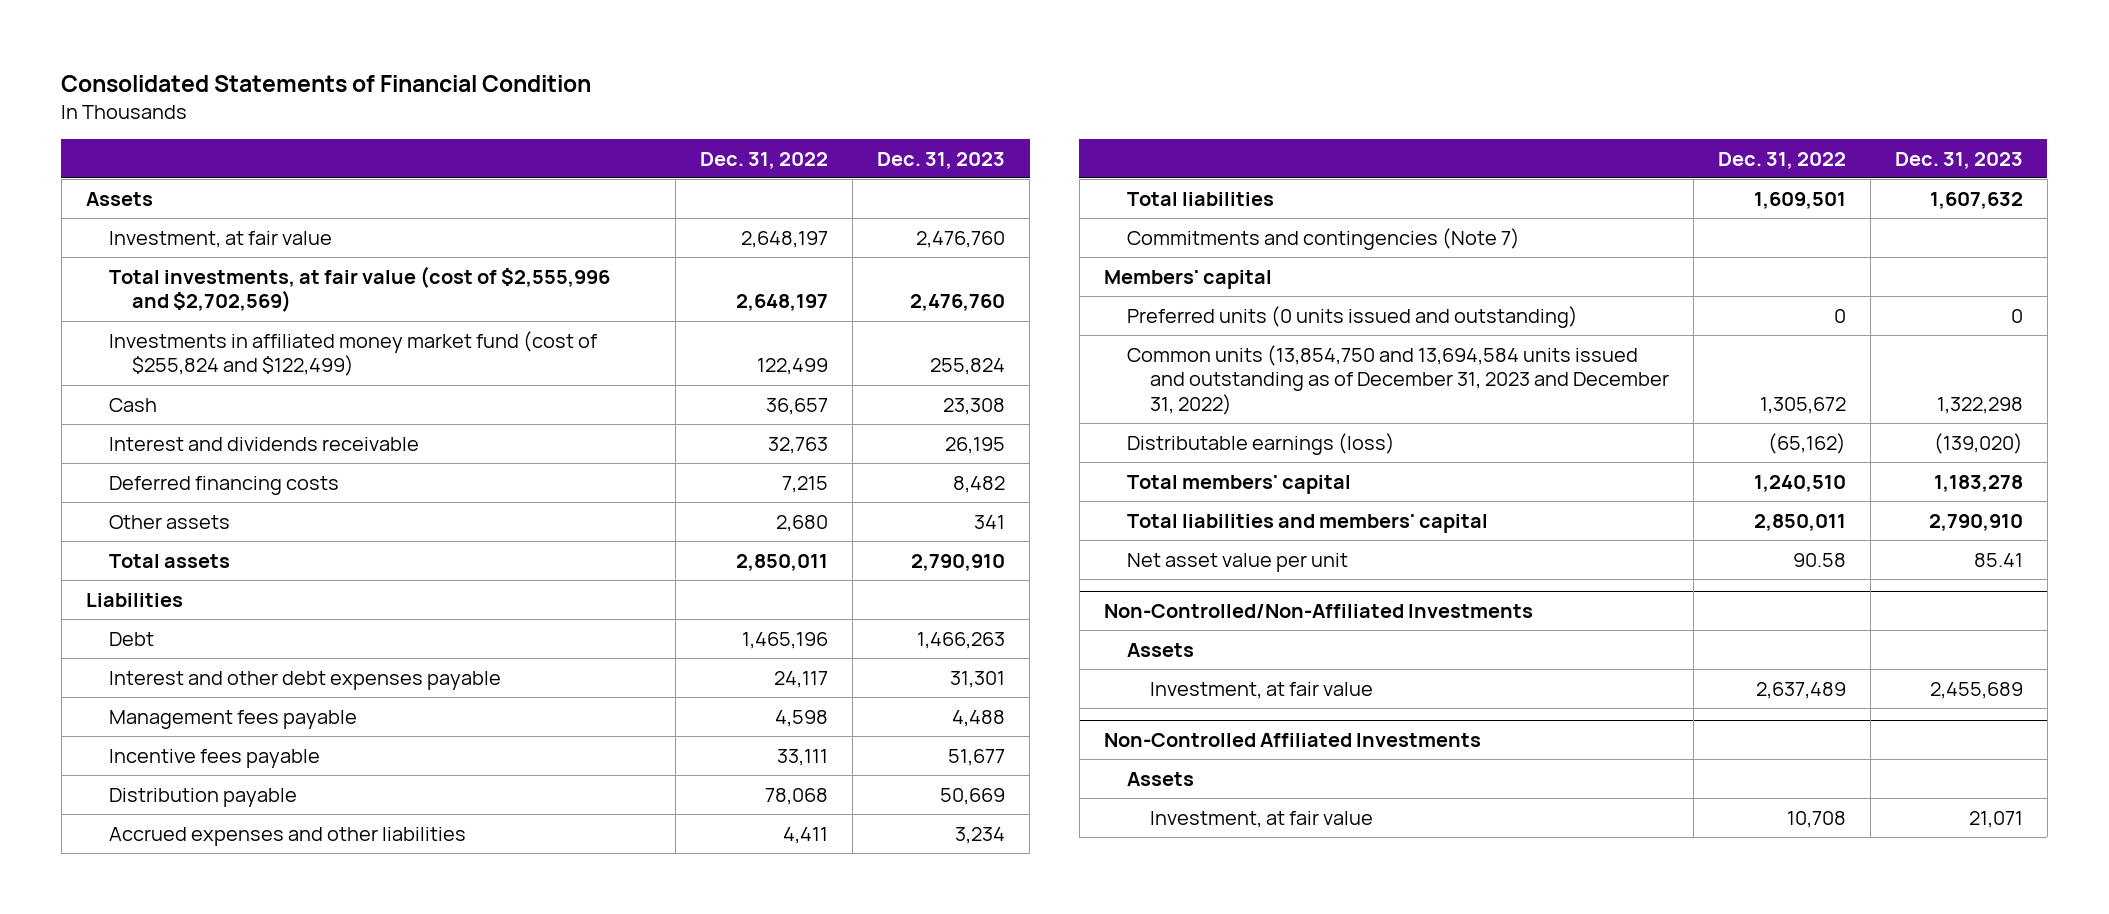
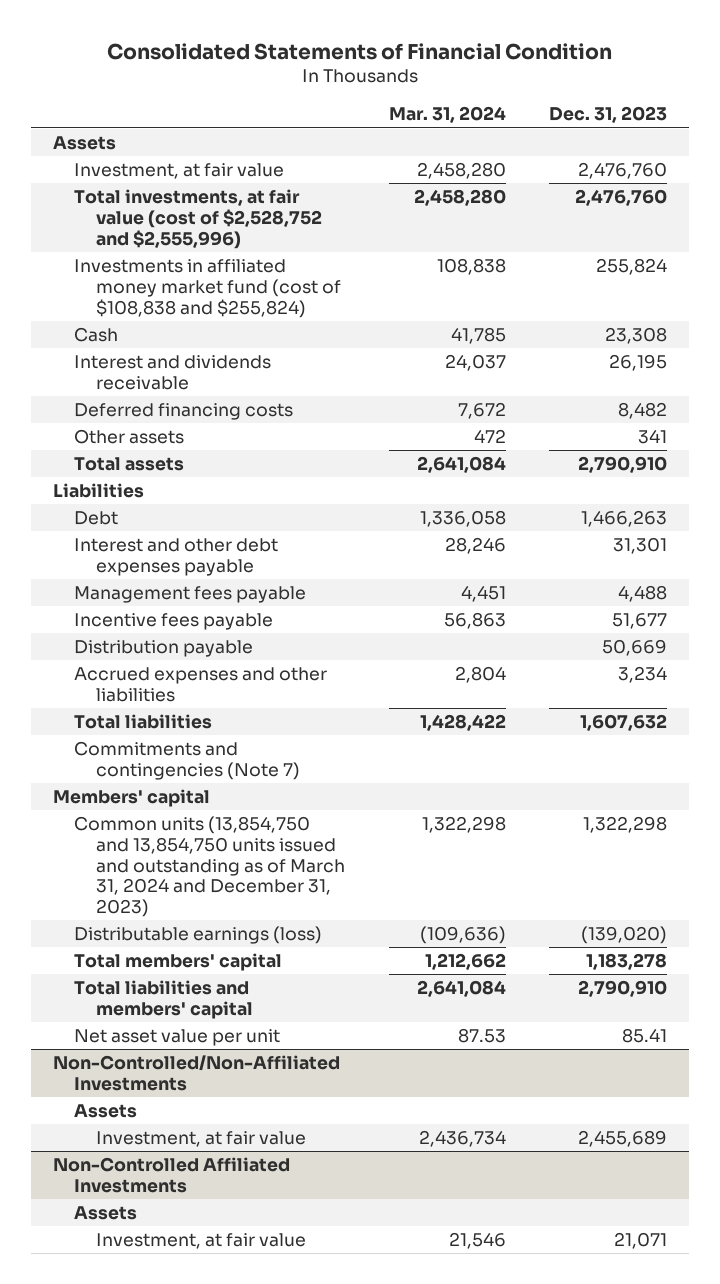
[699,151,828,169] Dec. 31, 2022 -> none
none -> [388,106,506,124] Mar. 31, 2024
[108,265,610,313] Total investments, at fair value (cost of $2,555,996 and $2,702,569) -> [74,189,323,249] Total investments, at fair value (cost of $2,528,752 and $2,555,996)
[108,330,597,377] Investments in affiliated money market fund (cost of $255,824 and $122,499) -> [74,259,342,318] Investments in affiliated money market fund (cost of $108,838 and $255,824)
[1126,305,1578,328] Preferred units (0 units issued and outstanding) -> none
[1126,344,1669,415] Common units (13,854,750 and 13,694,584 units issued and outstanding as of December 31, 2023 and December 31, 2022) -> [74,816,346,918] Common units (13,854,750 and 13,854,750 units issued and outstanding as of March 31, 2024 and December 31, 2023)

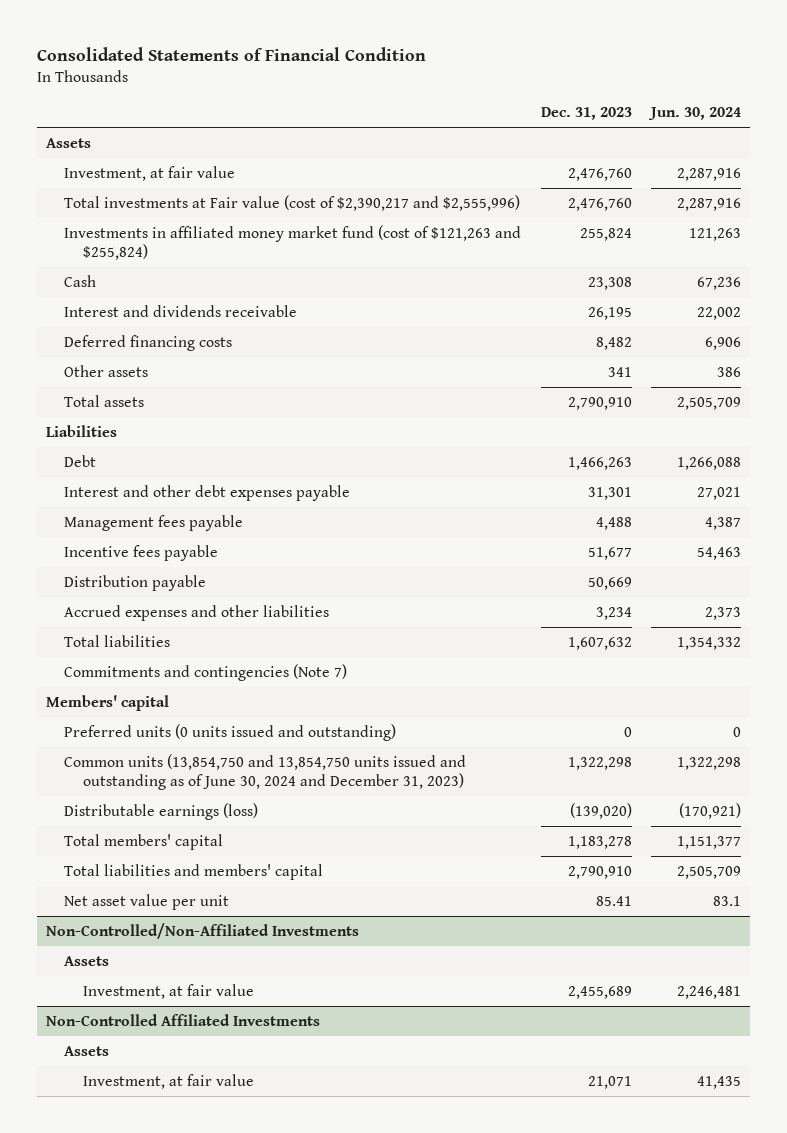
[388,106,506,124] Mar. 31, 2024 -> none
none -> [647,107,741,121] Jun. 30, 2024
[74,189,323,249] Total investments, at fair value (cost of $2,528,752 and $2,555,996) -> [64,194,521,211] Total investments at Fair value (cost of $2,390,217 and $2,555,996)
[74,259,342,318] Investments in affiliated money market fund (cost of $108,838 and $255,824) -> [64,224,522,260] Investments in affiliated money market fund (cost of $121,263 and $255,824)
none -> [64,723,397,741] Preferred units (0 units issued and outstanding)
[74,816,346,918] Common units (13,854,750 and 13,854,750 units issued and outstanding as of March 31, 2024 and December 31, 2023) -> [64,753,467,790] Common units (13,854,750 and 13,854,750 units issued and outstanding as of June 30, 2024 and December 31, 2023)

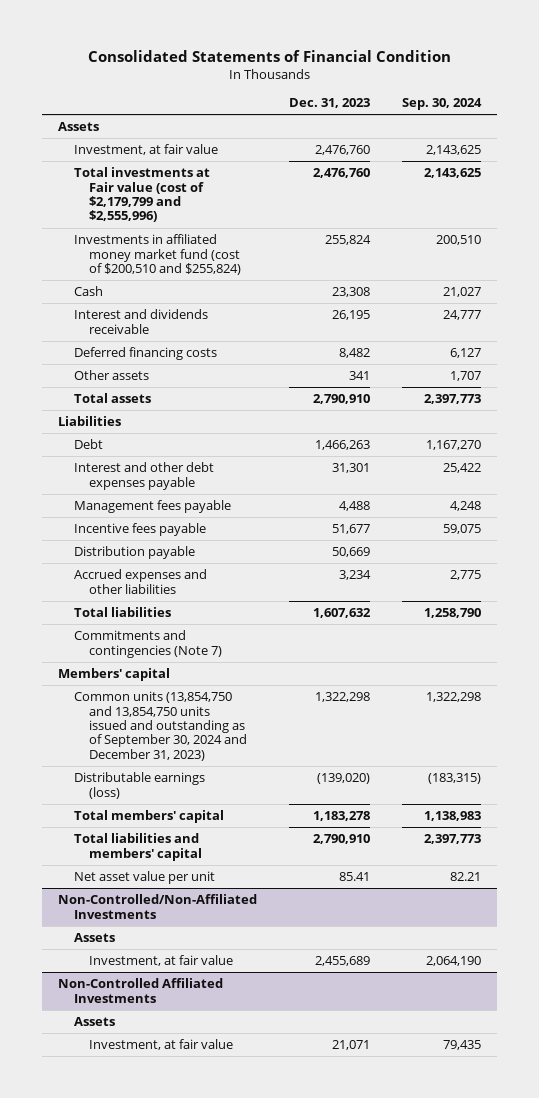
[647,107,741,121] Jun. 30, 2024 -> none
none -> [402,98,483,111] Sep. 30, 2024
[64,194,521,211] Total investments at Fair value (cost of $2,390,217 and $2,555,996) -> [73,167,210,223] Total investments at Fair value (cost of $2,179,799 and $2,555,996)
[64,224,522,260] Investments in affiliated money market fund (cost of $121,263 and $255,824) -> [73,234,242,276] Investments in affiliated money market fund (cost of $200,510 and $255,824)
[64,723,397,741] Preferred units (0 units issued and outstanding) -> none
[64,753,467,790] Common units (13,854,750 and 13,854,750 units issued and outstanding as of June 30, 2024 and December 31, 2023) -> [73,691,248,761] Common units (13,854,750 and 13,854,750 units issued and outstanding as of September 30, 2024 and December 31, 2023)

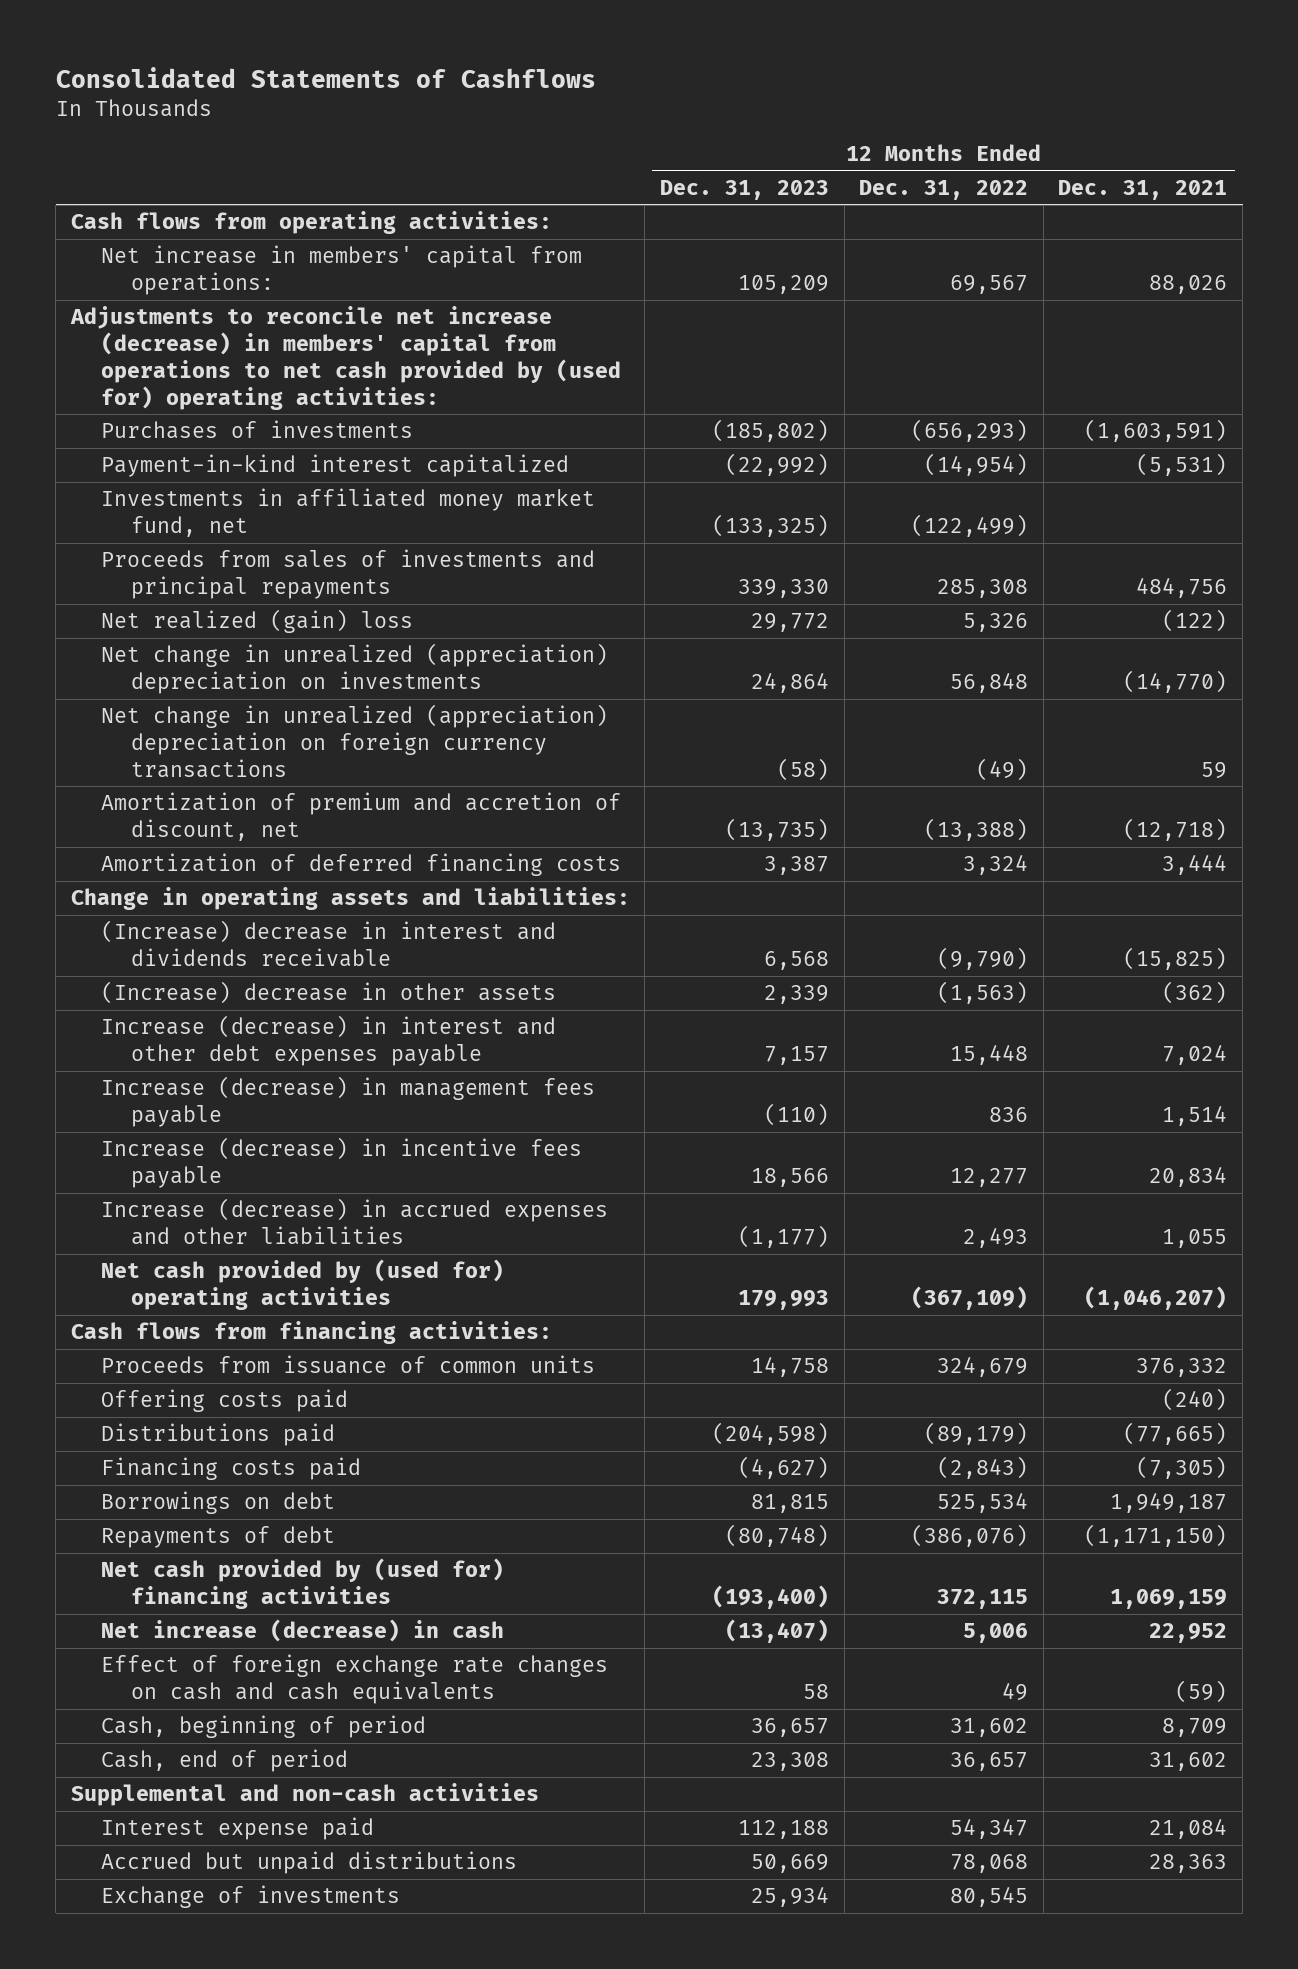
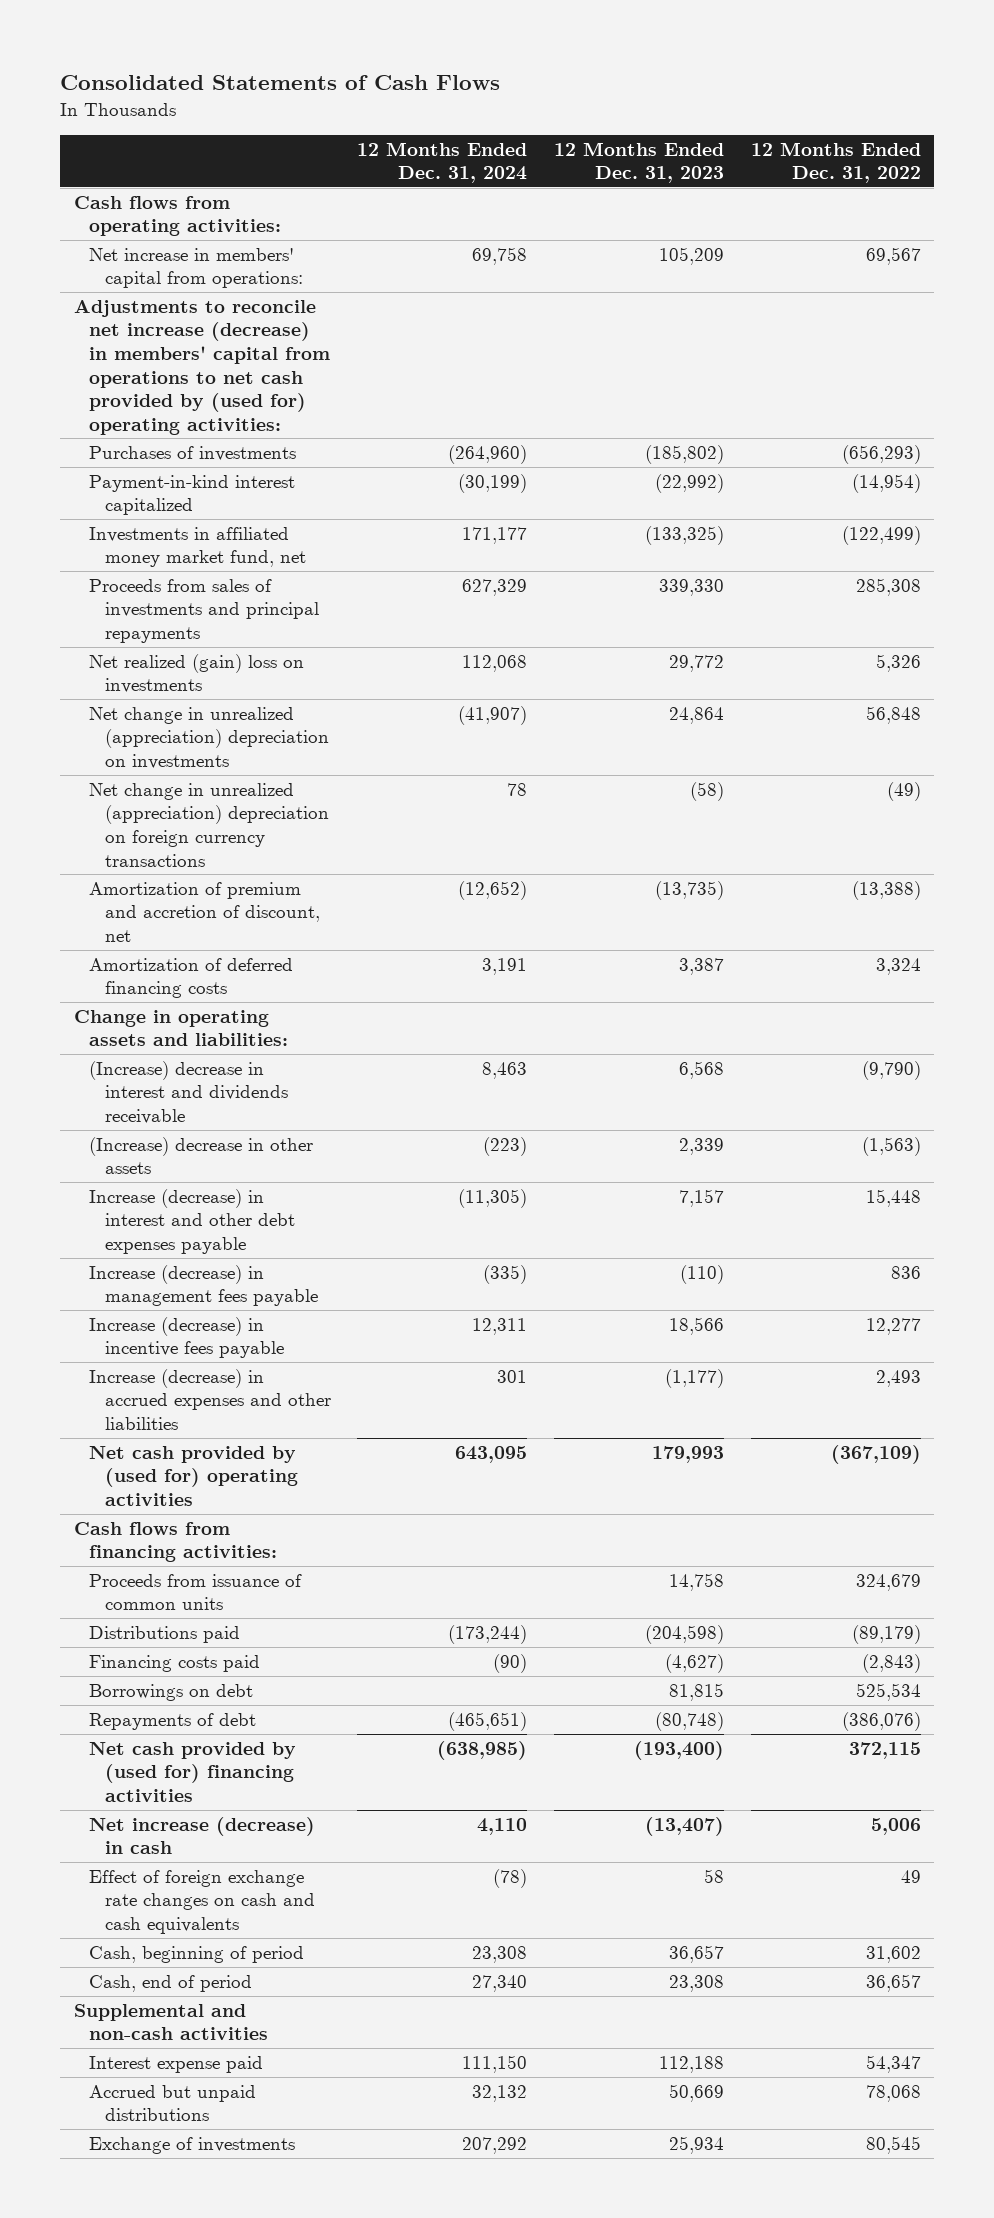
[55,66,596,88] Consolidated Statements of Cashflows -> [60,74,501,90] Consolidated Statements of Cash Flows
[1058,179,1228,200] Dec. 31, 2021 -> none
none -> [357,141,528,184] 12 Months Ended Dec. 31, 2024
[100,609,413,634] Net realized (gain) loss -> [89,653,305,694] Net realized (gain) loss on investments
[100,1389,348,1413] Offering costs paid -> none

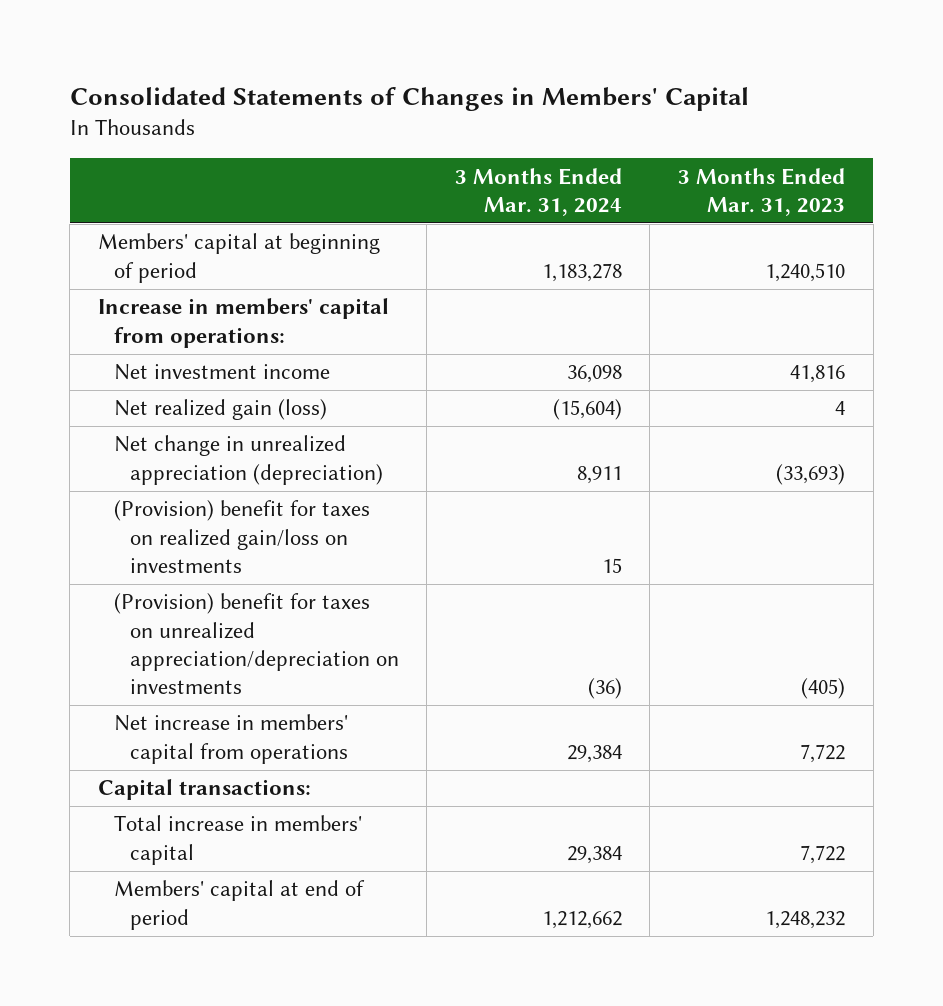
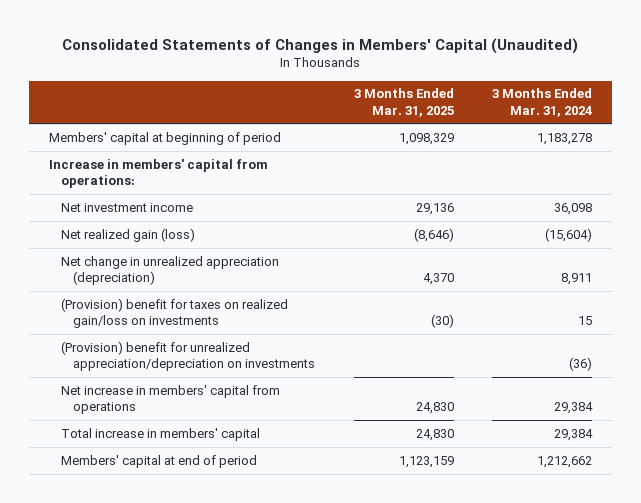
[69,86,749,111] Consolidated Statements of Changes in Members' Capital -> [62,37,579,54] Consolidated Statements of Changes in Members' Capital (Unaudited)
[677,167,845,216] 3 Months Ended Mar. 31, 2023 -> none
none -> [353,88,454,117] 3 Months Ended Mar. 31, 2025
[113,593,399,695] (Provision) benefit for taxes on unrealized appreciation/depreciation on investments -> [60,340,315,372] (Provision) benefit for unrealized appreciation/depreciation on investments
[97,779,311,801] Capital transactions: -> none

